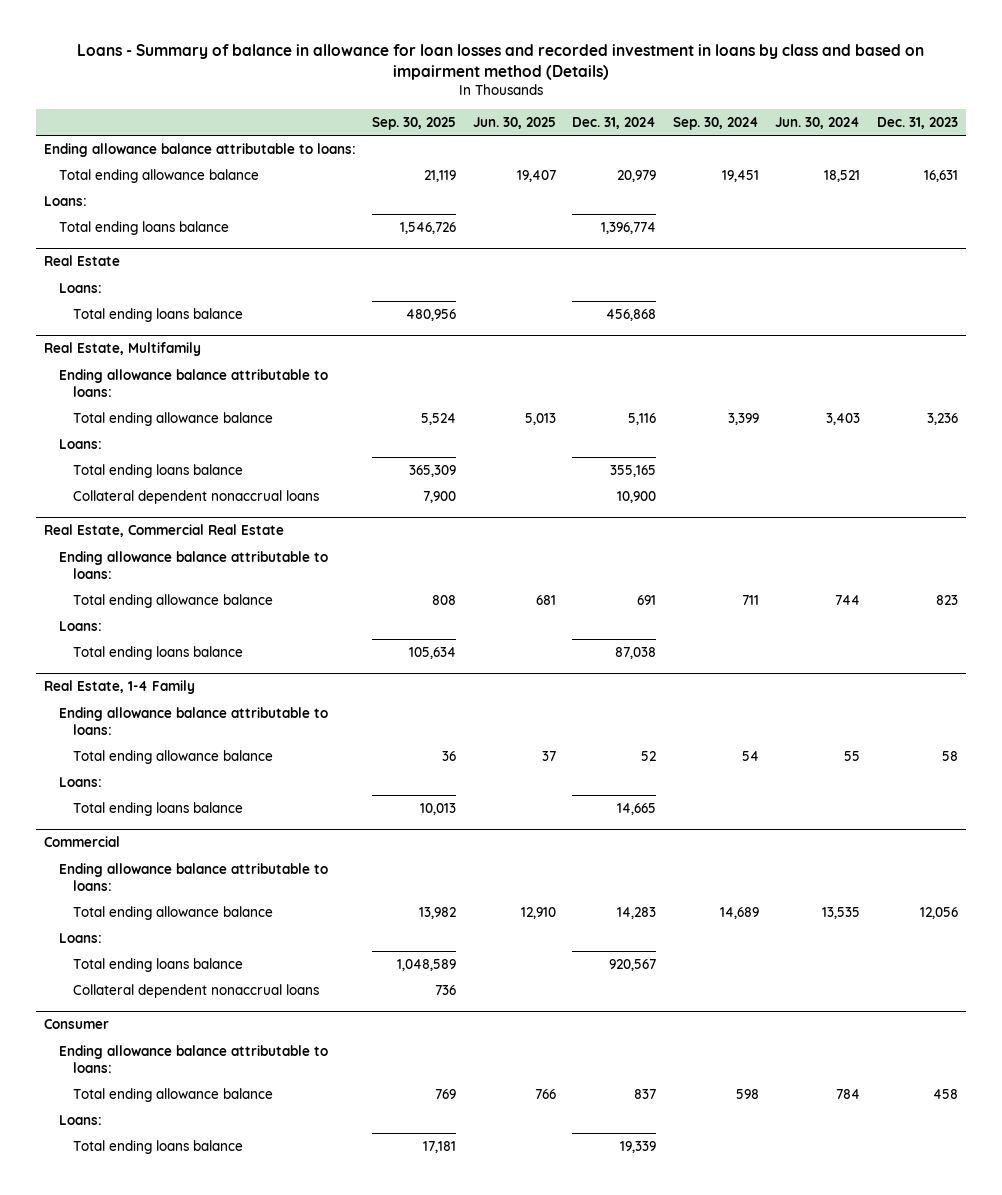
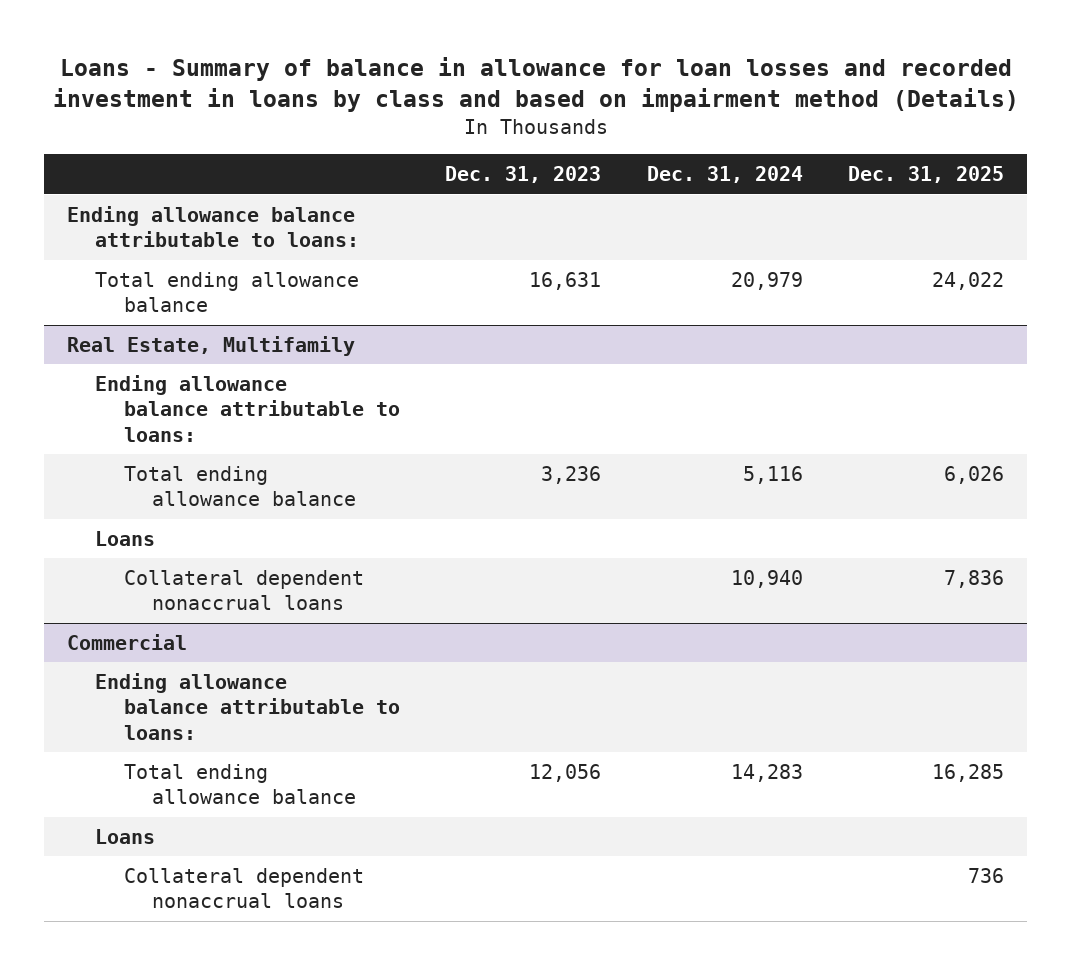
[372,116,457,130] Sep. 30, 2025 -> none
[472,116,556,129] Jun. 30, 2025 -> none
[672,116,759,130] Sep. 30, 2024 -> none
[775,116,861,129] Jun. 30, 2024 -> none
none -> [848,166,1005,184] Dec. 31, 2025
[43,195,87,206] Loans: -> none
[58,220,229,235] Total ending loans balance -> none
[43,255,120,267] Real Estate -> none
[58,282,102,293] Loans: -> none
[73,307,244,322] Total ending loans balance -> none
[73,463,244,478] Total ending loans balance -> none
[43,524,284,538] Real Estate, Commercial Real Estate -> none
[58,550,328,580] Ending allowance balance attributable to loans: -> none
[73,593,274,608] Total ending allowance balance -> none
[58,620,102,631] Loans: -> none
[73,645,244,660] Total ending loans balance -> none
[43,680,195,695] Real Estate, 1-4 Family -> none
[58,706,328,736] Ending allowance balance attributable to loans: -> none
[73,749,274,764] Total ending allowance balance -> none
[58,776,102,787] Loans: -> none
[73,801,244,816] Total ending loans balance -> none
[58,438,102,449] Loans: -> [95,531,156,547] Loans
[617,490,657,503] 10,900 -> [730,570,803,589] 10,940
[73,957,244,972] Total ending loans balance -> none
[58,932,102,943] Loans: -> [95,829,156,845] Loans
[43,1019,109,1030] Consumer -> none
[58,1044,328,1074] Ending allowance balance attributable to loans: -> none
[73,1087,274,1102] Total ending allowance balance -> none
[58,1114,102,1125] Loans: -> none
[73,1139,244,1154] Total ending loans balance -> none

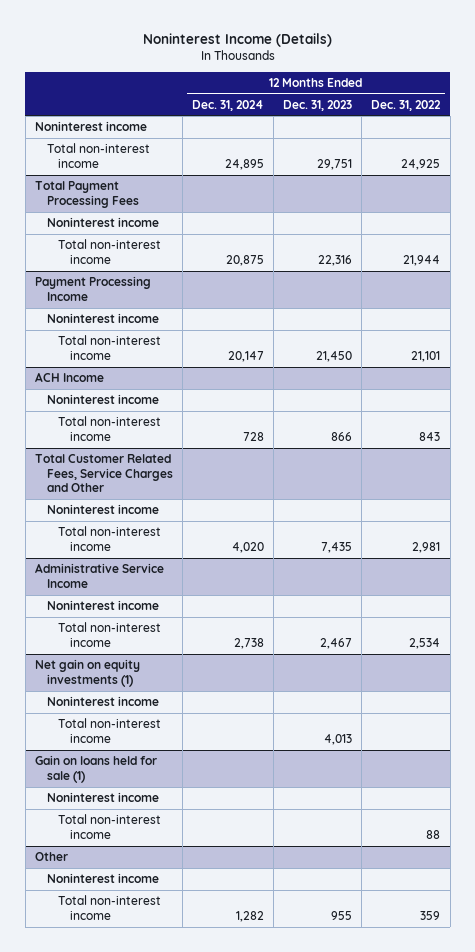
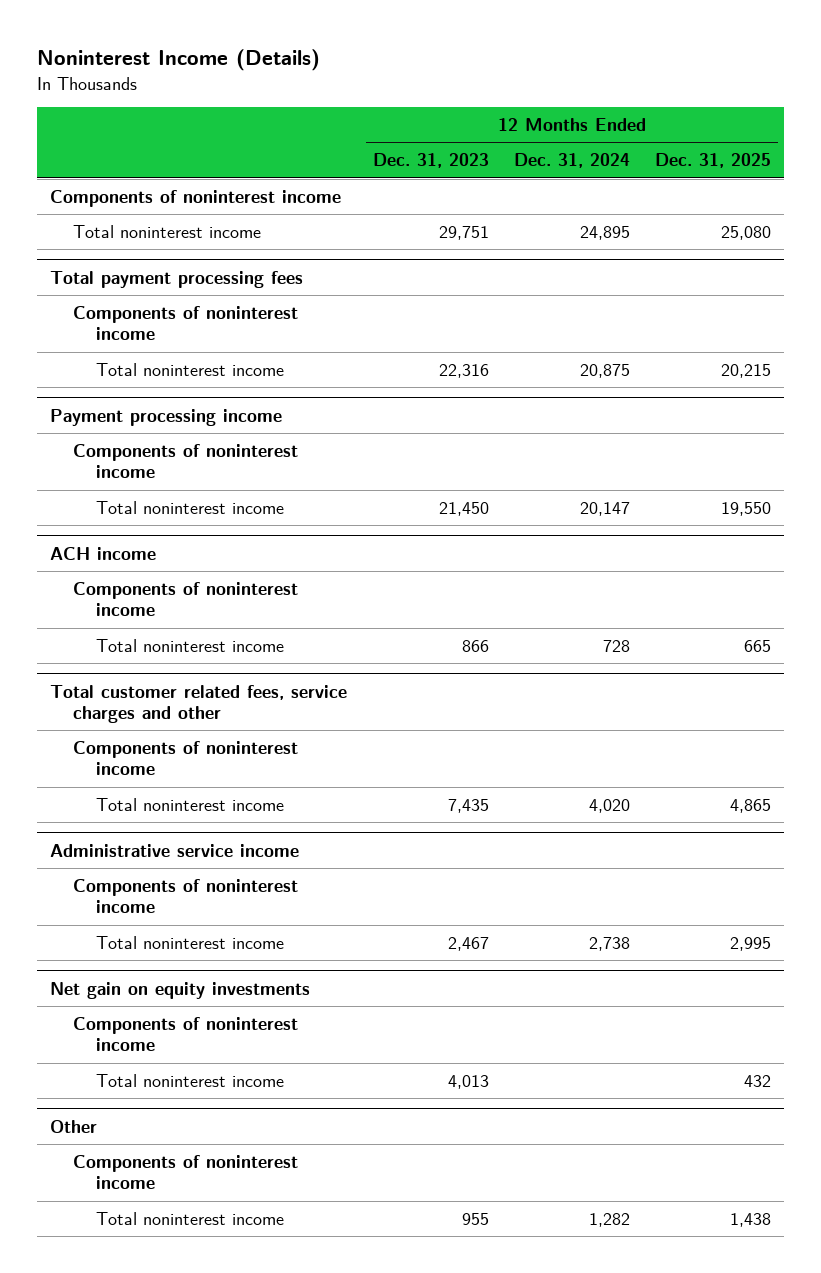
[371,99,442,111] Dec. 31, 2022 -> none
none -> [655,153,772,169] Dec. 31, 2025
[34,755,157,783] Gain on loans held for sale (1) -> none
[46,792,159,803] Noninterest income -> none
[58,814,162,839] Total non-interest income -> none
[34,121,147,132] Noninterest income -> [50,189,342,207] Components of noninterest income
[46,143,150,168] Total non-interest income -> [72,224,261,238] Total noninterest income
[34,181,139,208] Total Payment Processing Fees -> [50,270,304,288] Total payment processing fees
[46,217,159,228] Noninterest income -> [72,305,298,341] Components of noninterest income
[58,239,162,264] Total non-interest income -> [95,362,284,376] Total noninterest income
[34,276,151,301] Payment Processing Income -> [50,408,283,426] Payment processing income
[46,313,159,324] Noninterest income -> [72,443,298,479] Components of noninterest income
[58,335,162,360] Total non-interest income -> [95,500,284,514] Total noninterest income
[34,372,104,383] ACH Income -> [50,546,157,560] ACH income
[46,394,159,405] Noninterest income -> [72,581,298,617] Components of noninterest income
[58,416,162,441] Total non-interest income -> [95,638,284,652] Total noninterest income
[34,454,173,493] Total Customer Related Fees, Service Charges and Other -> [50,684,348,724] Total customer related fees, service charges and other
[46,504,159,515] Noninterest income -> [72,740,298,776] Components of noninterest income
[58,526,162,551] Total non-interest income -> [95,797,284,811] Total noninterest income
[34,563,164,588] Administrative Service Income -> [50,843,300,857] Administrative service income
[46,600,159,611] Noninterest income -> [72,878,298,914] Components of noninterest income
[58,622,162,647] Total non-interest income -> [95,935,284,949] Total noninterest income
[34,659,140,687] Net gain on equity investments (1) -> [50,981,311,999] Net gain on equity investments
[46,696,159,707] Noninterest income -> [72,1016,298,1052] Components of noninterest income
[58,718,162,743] Total non-interest income -> [95,1073,284,1087] Total noninterest income
[46,873,159,884] Noninterest income -> [72,1154,298,1190] Components of noninterest income
[58,895,162,920] Total non-interest income -> [95,1211,284,1225] Total noninterest income

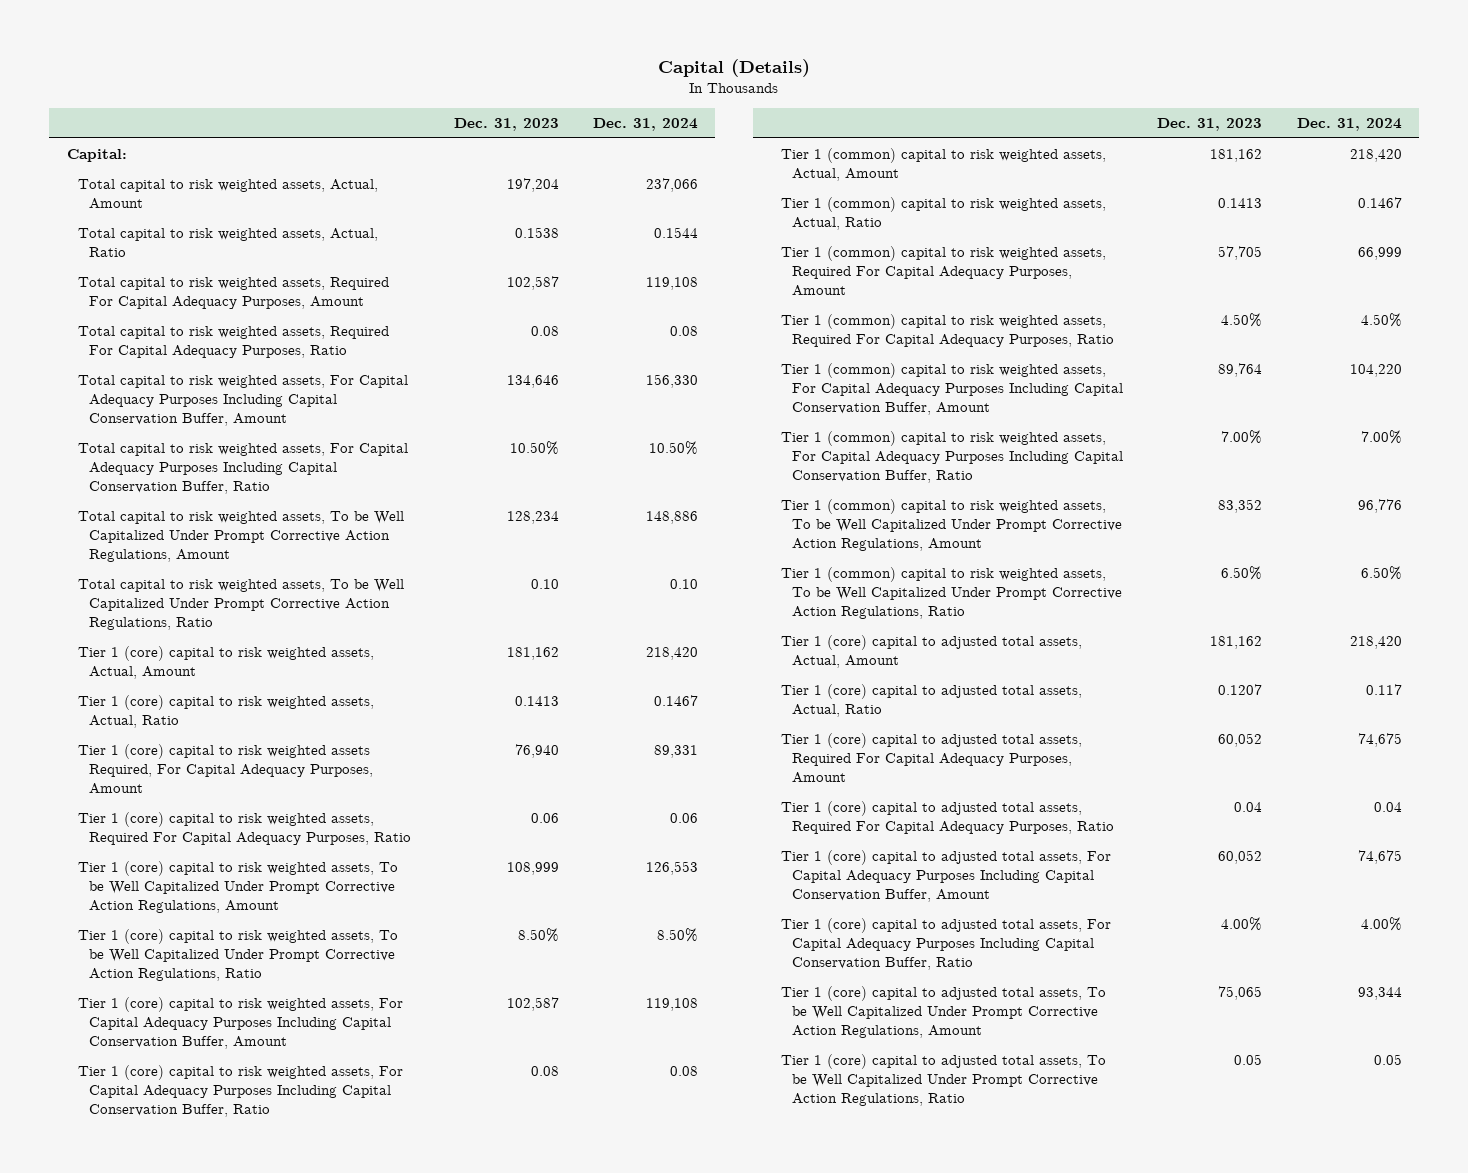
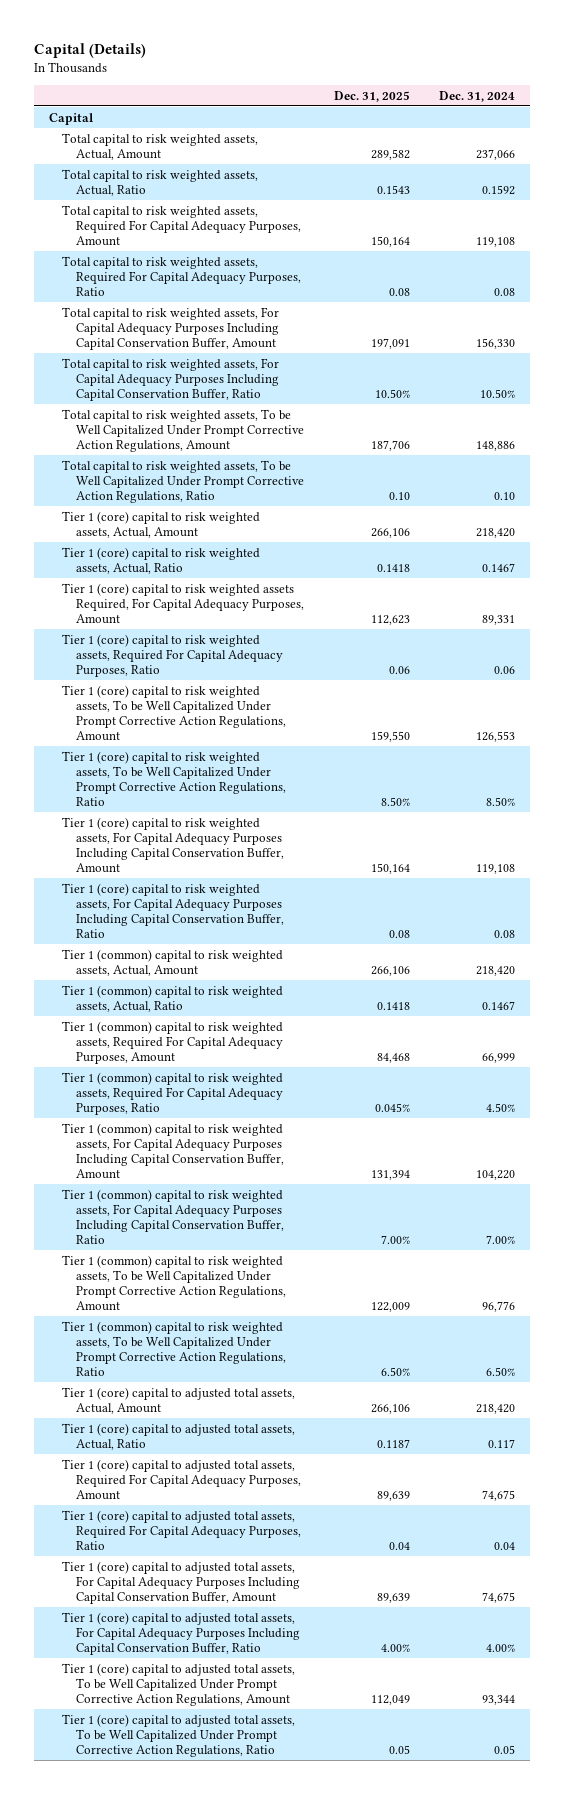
[453,118,559,132] Dec. 31, 2023 -> none
none -> [333,90,410,102] Dec. 31, 2025
[66,149,127,163] Capital: -> [48,112,94,125] Capital
[654,227,699,239] 0.1544 -> [482,184,516,195] 0.1592

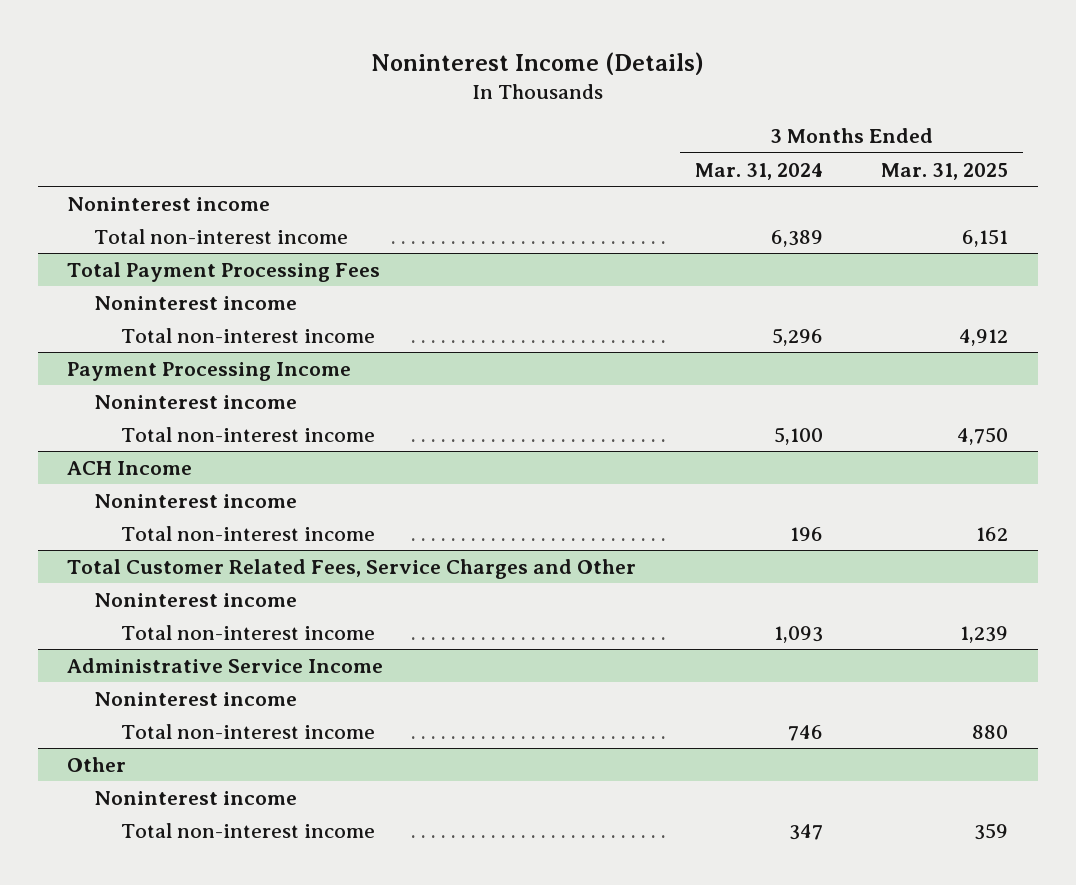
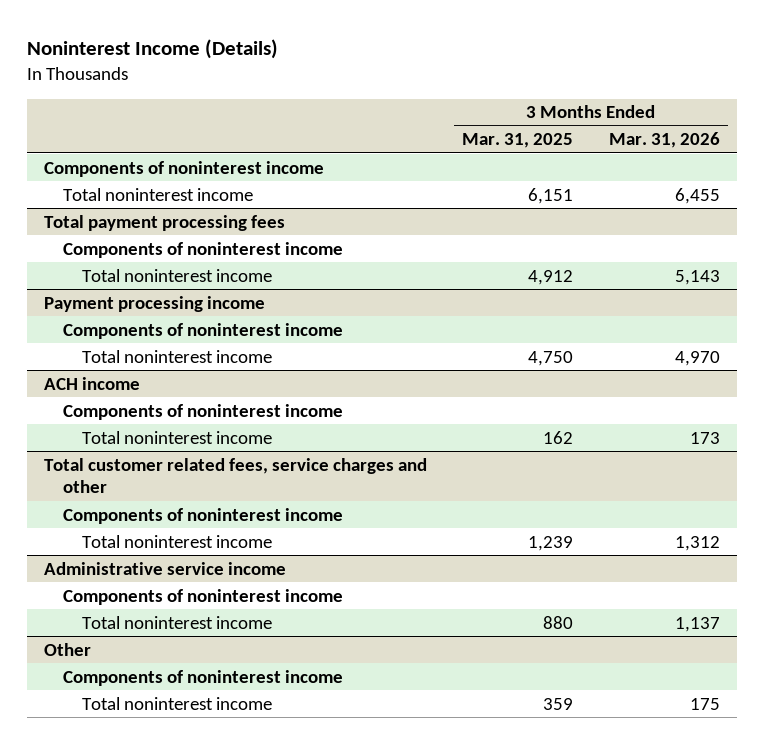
[694,162,823,180] Mar. 31, 2024 -> none
none -> [608,132,720,149] Mar. 31, 2026
[67,196,271,211] Noninterest income -> [44,160,325,177] Components of noninterest income
[93,228,348,244] Total non-interest income -> [63,187,254,201] Total noninterest income
[67,261,381,282] Total Payment Processing Fees -> [44,214,286,231] Total payment processing fees
[93,295,297,310] Noninterest income -> [63,241,344,258] Components of noninterest income
[120,327,375,343] Total non-interest income -> [82,268,273,282] Total noninterest income
[67,361,352,381] Payment Processing Income -> [44,295,266,312] Payment processing income
[93,394,297,409] Noninterest income -> [63,322,344,339] Components of noninterest income
[120,426,375,442] Total non-interest income -> [82,349,273,363] Total noninterest income
[67,460,193,475] ACH Income -> [44,376,141,390] ACH income
[93,493,297,508] Noninterest income -> [63,403,344,420] Components of noninterest income
[120,525,375,541] Total non-interest income -> [82,430,273,444] Total noninterest income
[67,558,637,579] Total Customer Related Fees, Service Charges and Other -> [44,457,428,494] Total customer related fees, service charges and other
[93,592,297,607] Noninterest income -> [63,507,344,524] Components of noninterest income
[120,624,375,640] Total non-interest income -> [82,534,273,548] Total noninterest income
[67,657,384,673] Administrative Service Income -> [44,561,287,575] Administrative service income
[93,691,297,706] Noninterest income -> [63,588,344,605] Components of noninterest income
[120,723,375,739] Total non-interest income -> [82,615,273,629] Total noninterest income
[93,790,297,805] Noninterest income -> [63,669,344,686] Components of noninterest income
[120,822,375,838] Total non-interest income -> [82,696,273,710] Total noninterest income

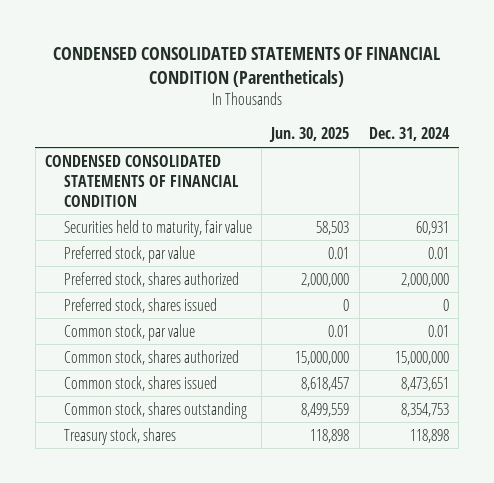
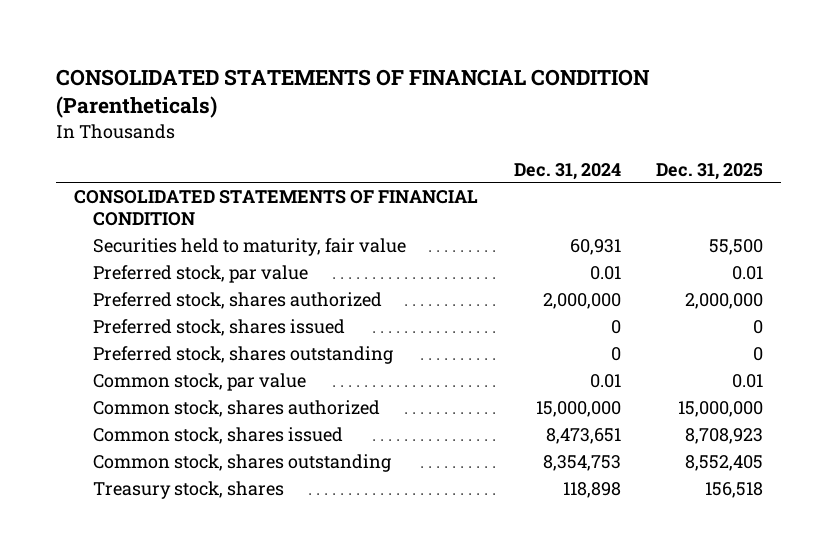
[53,46,441,87] CONDENSED CONSOLIDATED STATEMENTS OF FINANCIAL CONDITION (Parentheticals) -> [56,68,651,118] CONSOLIDATED STATEMENTS OF FINANCIAL CONDITION (Parentheticals)
[269,127,350,143] Jun. 30, 2025 -> none
none -> [656,162,764,180] Dec. 31, 2025
[45,154,239,207] CONDENSED CONSOLIDATED STATEMENTS OF FINANCIAL CONDITION -> [74,189,479,226] CONSOLIDATED STATEMENTS OF FINANCIAL CONDITION
none -> [92,345,393,364] Preferred stock, shares outstanding

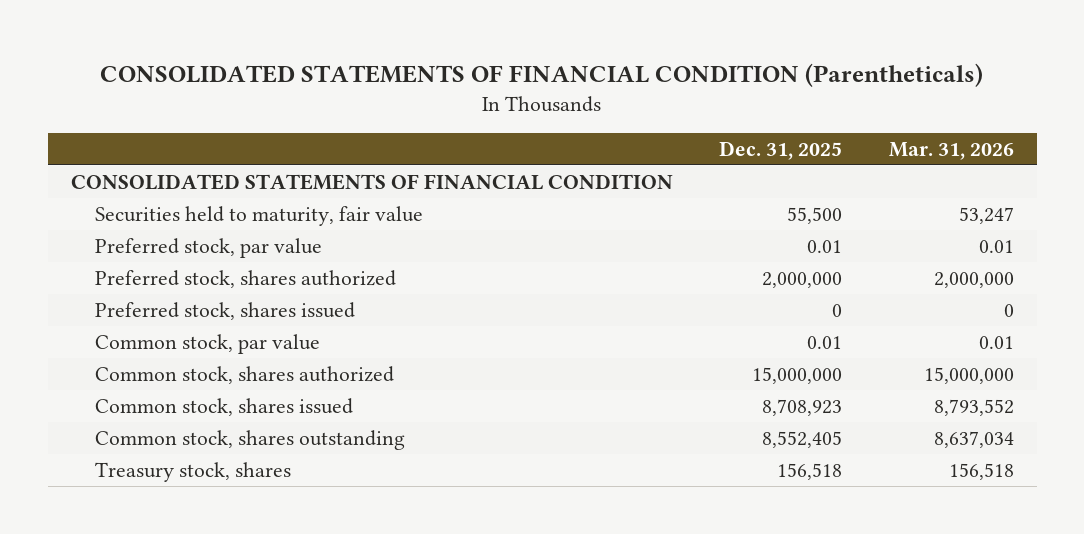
[513,162,621,180] Dec. 31, 2024 -> none
none -> [888,141,1014,160] Mar. 31, 2026
[92,345,393,364] Preferred stock, shares outstanding -> none

